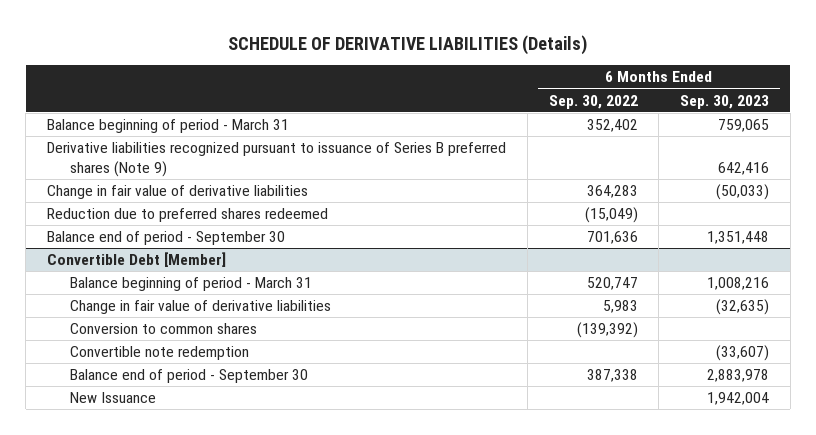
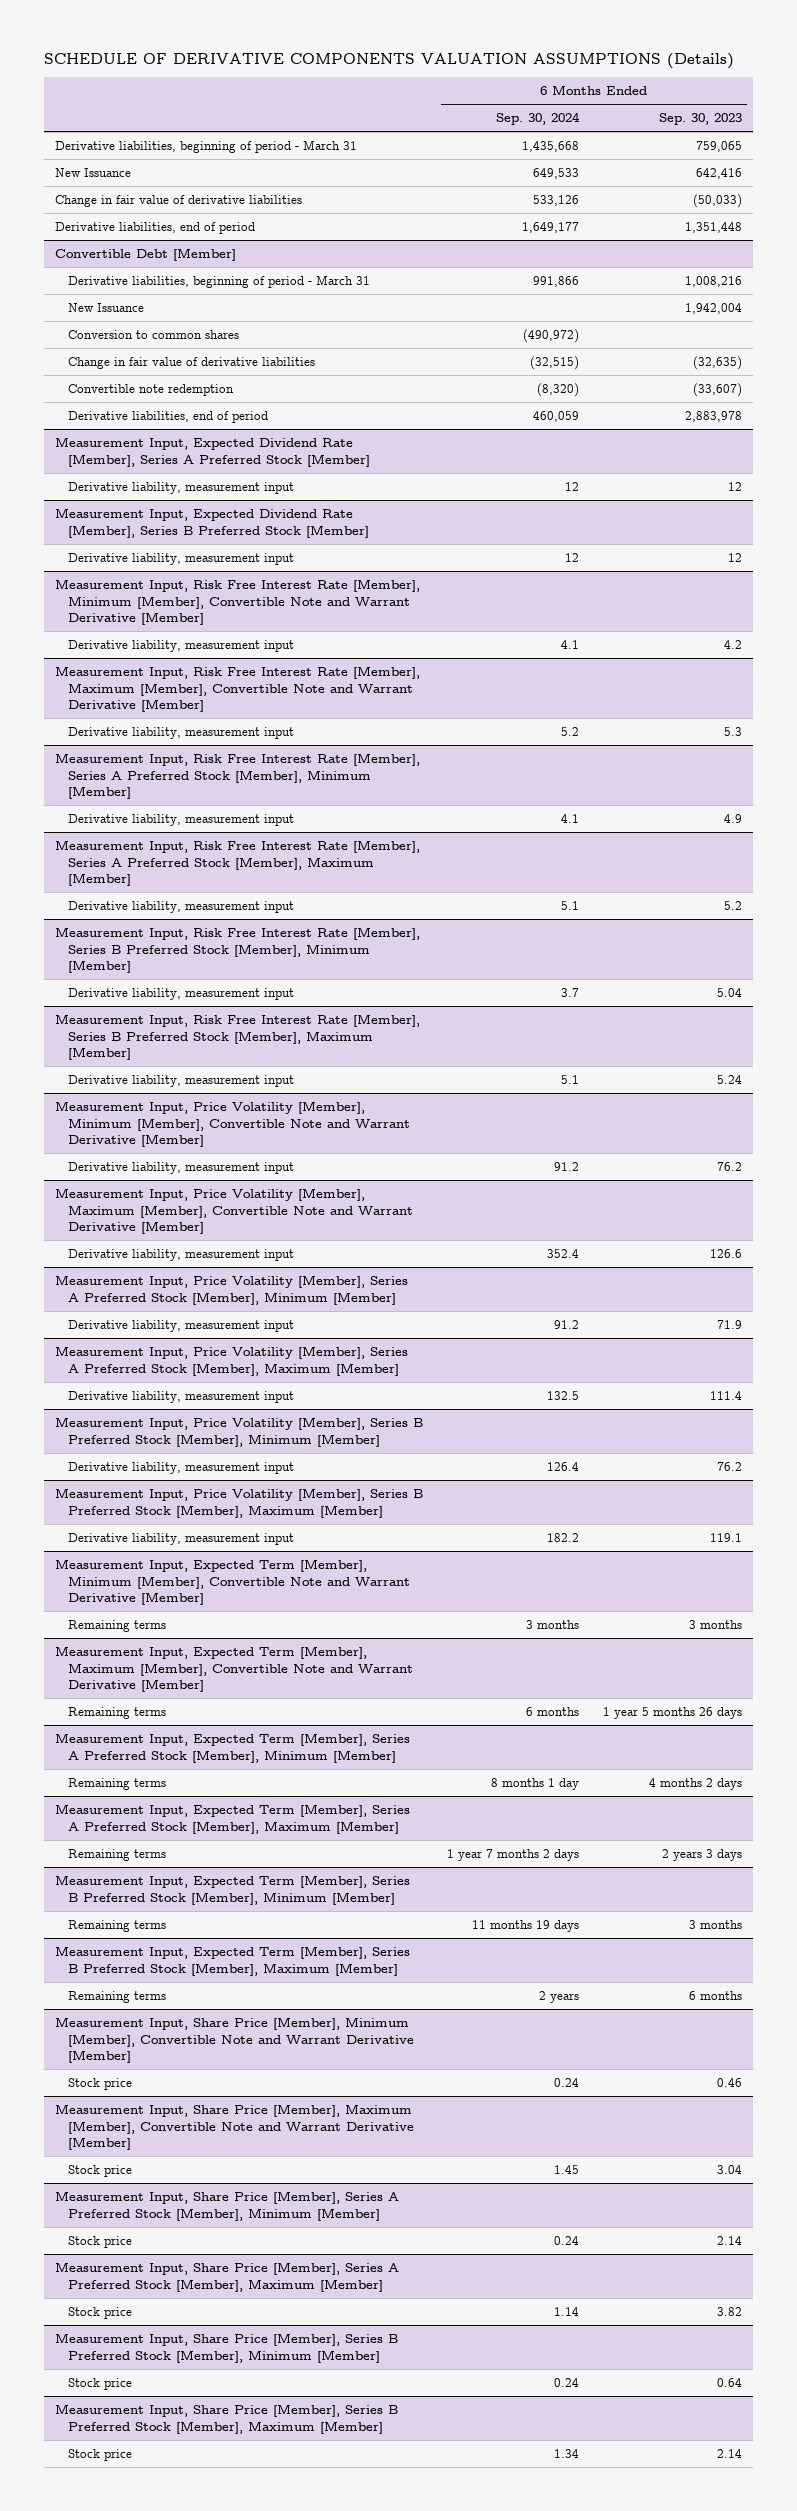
[228,34,588,55] SCHEDULE OF DERIVATIVE LIABILITIES (Details) -> [43,53,734,70] SCHEDULE OF DERIVATIVE COMPONENTS VALUATION ASSUMPTIONS (Details)
[548,94,638,109] Sep. 30, 2022 -> none
none -> [495,112,580,126] Sep. 30, 2024
[47,119,290,134] Balance beginning of period - March 31 -> [55,140,358,154] Derivative liabilities, beginning of period - March 31
[47,142,507,177] Derivative liabilities recognized pursuant to issuance of Series B preferred shares (Note 9) -> [55,168,132,178] New Issuance
[47,208,329,223] Reduction due to preferred shares redeemed -> none
[47,231,286,246] Balance end of period - September 30 -> [55,222,256,235] Derivative liabilities, end of period
[70,277,313,292] Balance beginning of period - March 31 -> [67,275,370,289] Derivative liabilities, beginning of period - March 31
[70,392,157,404] New Issuance -> [67,303,144,313] New Issuance
[70,300,332,315] Change in fair value of derivative liabilities -> [67,357,315,370] Change in fair value of derivative liabilities
[70,369,309,384] Balance end of period - September 30 -> [67,411,268,424] Derivative liabilities, end of period
none -> [55,437,370,467] Measurement Input, Expected Dividend Rate [Member], Series A Preferred Stock [Member]
none -> [67,482,294,495] Derivative liability, measurement input
none -> [55,508,369,538] Measurement Input, Expected Dividend Rate [Member], Series B Preferred Stock [Member]
none -> [67,553,294,566] Derivative liability, measurement input
none -> [55,579,421,626] Measurement Input, Risk Free Interest Rate [Member], Minimum [Member], Convertible Note and Warrant Derivative [Member]
none -> [67,640,294,653] Derivative liability, measurement input
none -> [55,666,421,713] Measurement Input, Risk Free Interest Rate [Member], Maximum [Member], Convertible Note and Warrant Derivative [Member]
none -> [67,727,294,740] Derivative liability, measurement input
none -> [55,753,421,800] Measurement Input, Risk Free Interest Rate [Member], Series A Preferred Stock [Member], Minimum [Member]
none -> [67,814,294,827] Derivative liability, measurement input
none -> [55,840,421,887] Measurement Input, Risk Free Interest Rate [Member], Series A Preferred Stock [Member], Maximum [Member]
none -> [67,901,294,914] Derivative liability, measurement input
none -> [55,927,421,974] Measurement Input, Risk Free Interest Rate [Member], Series B Preferred Stock [Member], Minimum [Member]
none -> [67,988,294,1001] Derivative liability, measurement input
none -> [55,1014,421,1061] Measurement Input, Risk Free Interest Rate [Member], Series B Preferred Stock [Member], Maximum [Member]
none -> [67,1075,294,1088] Derivative liability, measurement input
none -> [55,1101,410,1148] Measurement Input, Price Volatility [Member], Minimum [Member], Convertible Note and Warrant Derivative [Member]
none -> [67,1162,294,1175] Derivative liability, measurement input
none -> [55,1188,413,1235] Measurement Input, Price Volatility [Member], Maximum [Member], Convertible Note and Warrant Derivative [Member]
none -> [67,1249,294,1262] Derivative liability, measurement input
none -> [55,1275,409,1305] Measurement Input, Price Volatility [Member], Series A Preferred Stock [Member], Minimum [Member]
none -> [67,1320,294,1333] Derivative liability, measurement input
none -> [55,1346,409,1376] Measurement Input, Price Volatility [Member], Series A Preferred Stock [Member], Maximum [Member]
none -> [67,1391,294,1404] Derivative liability, measurement input
none -> [55,1417,424,1447] Measurement Input, Price Volatility [Member], Series B Preferred Stock [Member], Minimum [Member]
none -> [67,1462,294,1475] Derivative liability, measurement input
none -> [55,1488,424,1518] Measurement Input, Price Volatility [Member], Series B Preferred Stock [Member], Maximum [Member]
none -> [67,1533,294,1546] Derivative liability, measurement input
none -> [55,1559,410,1606] Measurement Input, Expected Term [Member], Minimum [Member], Convertible Note and Warrant Derivative [Member]
none -> [67,1620,166,1633] Remaining terms
none -> [55,1646,413,1693] Measurement Input, Expected Term [Member], Maximum [Member], Convertible Note and Warrant Derivative [Member]
none -> [67,1707,166,1720] Remaining terms
none -> [55,1733,411,1763] Measurement Input, Expected Term [Member], Series A Preferred Stock [Member], Minimum [Member]
none -> [67,1778,166,1791] Remaining terms
none -> [55,1804,411,1834] Measurement Input, Expected Term [Member], Series A Preferred Stock [Member], Maximum [Member]
none -> [67,1849,166,1862] Remaining terms
none -> [55,1875,411,1905] Measurement Input, Expected Term [Member], Series B Preferred Stock [Member], Minimum [Member]
none -> [67,1920,166,1933] Remaining terms
none -> [55,1946,411,1976] Measurement Input, Expected Term [Member], Series B Preferred Stock [Member], Maximum [Member]
none -> [67,1991,166,2004] Remaining terms
none -> [55,2017,414,2064] Measurement Input, Share Price [Member], Minimum [Member], Convertible Note and Warrant Derivative [Member]
none -> [67,2078,132,2091] Stock price
none -> [55,2104,414,2151] Measurement Input, Share Price [Member], Maximum [Member], Convertible Note and Warrant Derivative [Member]
none -> [67,2165,132,2178] Stock price
none -> [55,2191,400,2221] Measurement Input, Share Price [Member], Series A Preferred Stock [Member], Minimum [Member]
none -> [67,2236,132,2249] Stock price
none -> [55,2262,400,2292] Measurement Input, Share Price [Member], Series A Preferred Stock [Member], Maximum [Member]
none -> [67,2307,132,2320] Stock price
none -> [55,2333,399,2363] Measurement Input, Share Price [Member], Series B Preferred Stock [Member], Minimum [Member]
none -> [67,2378,132,2391] Stock price
none -> [55,2404,399,2434] Measurement Input, Share Price [Member], Series B Preferred Stock [Member], Maximum [Member]
none -> [67,2449,132,2462] Stock price

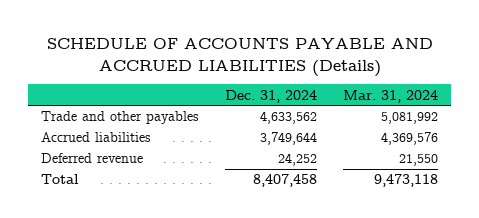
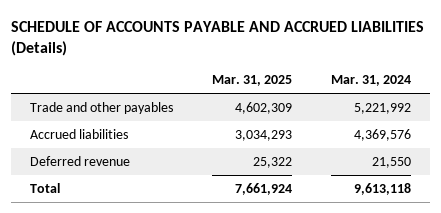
[225,89,318,103] Dec. 31, 2024 -> none
none -> [212,75,293,87] Mar. 31, 2025
[380,112,438,125] 5,081,992 -> [354,102,412,114] 5,221,992
[373,174,438,188] 9,473,118 -> [354,182,412,195] 9,613,118

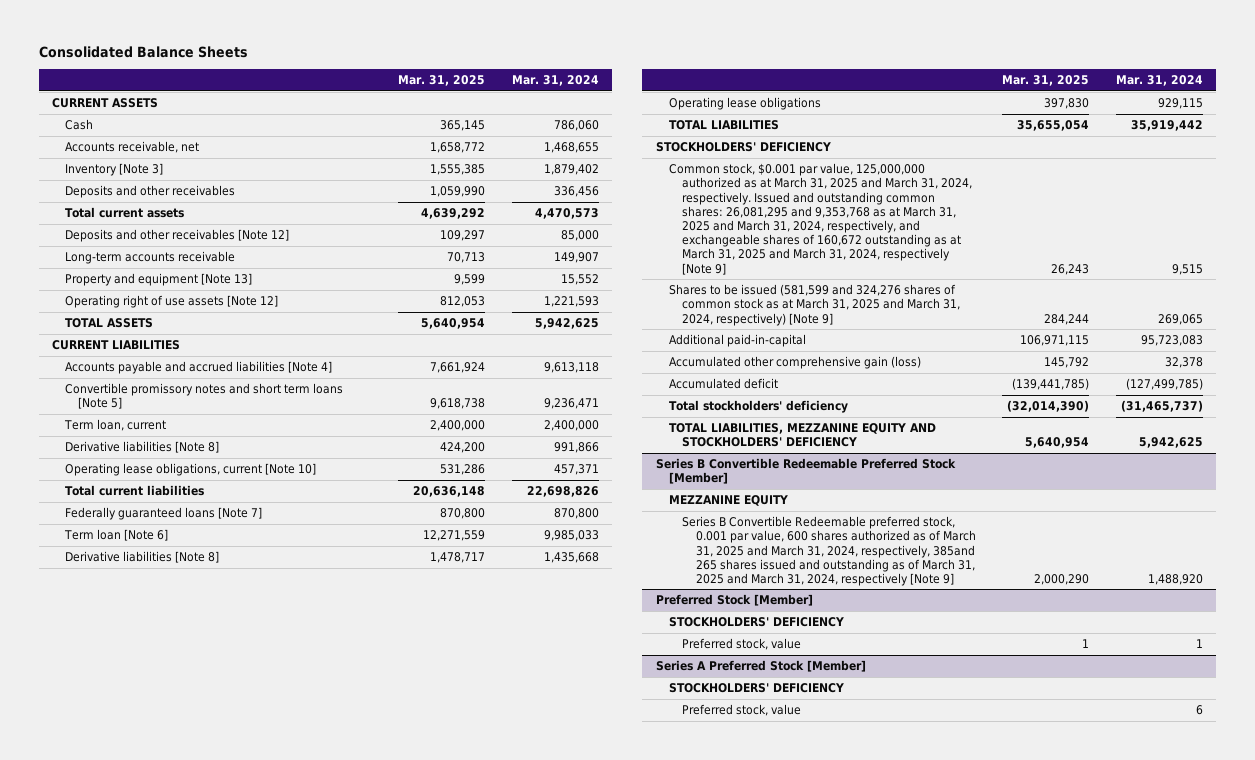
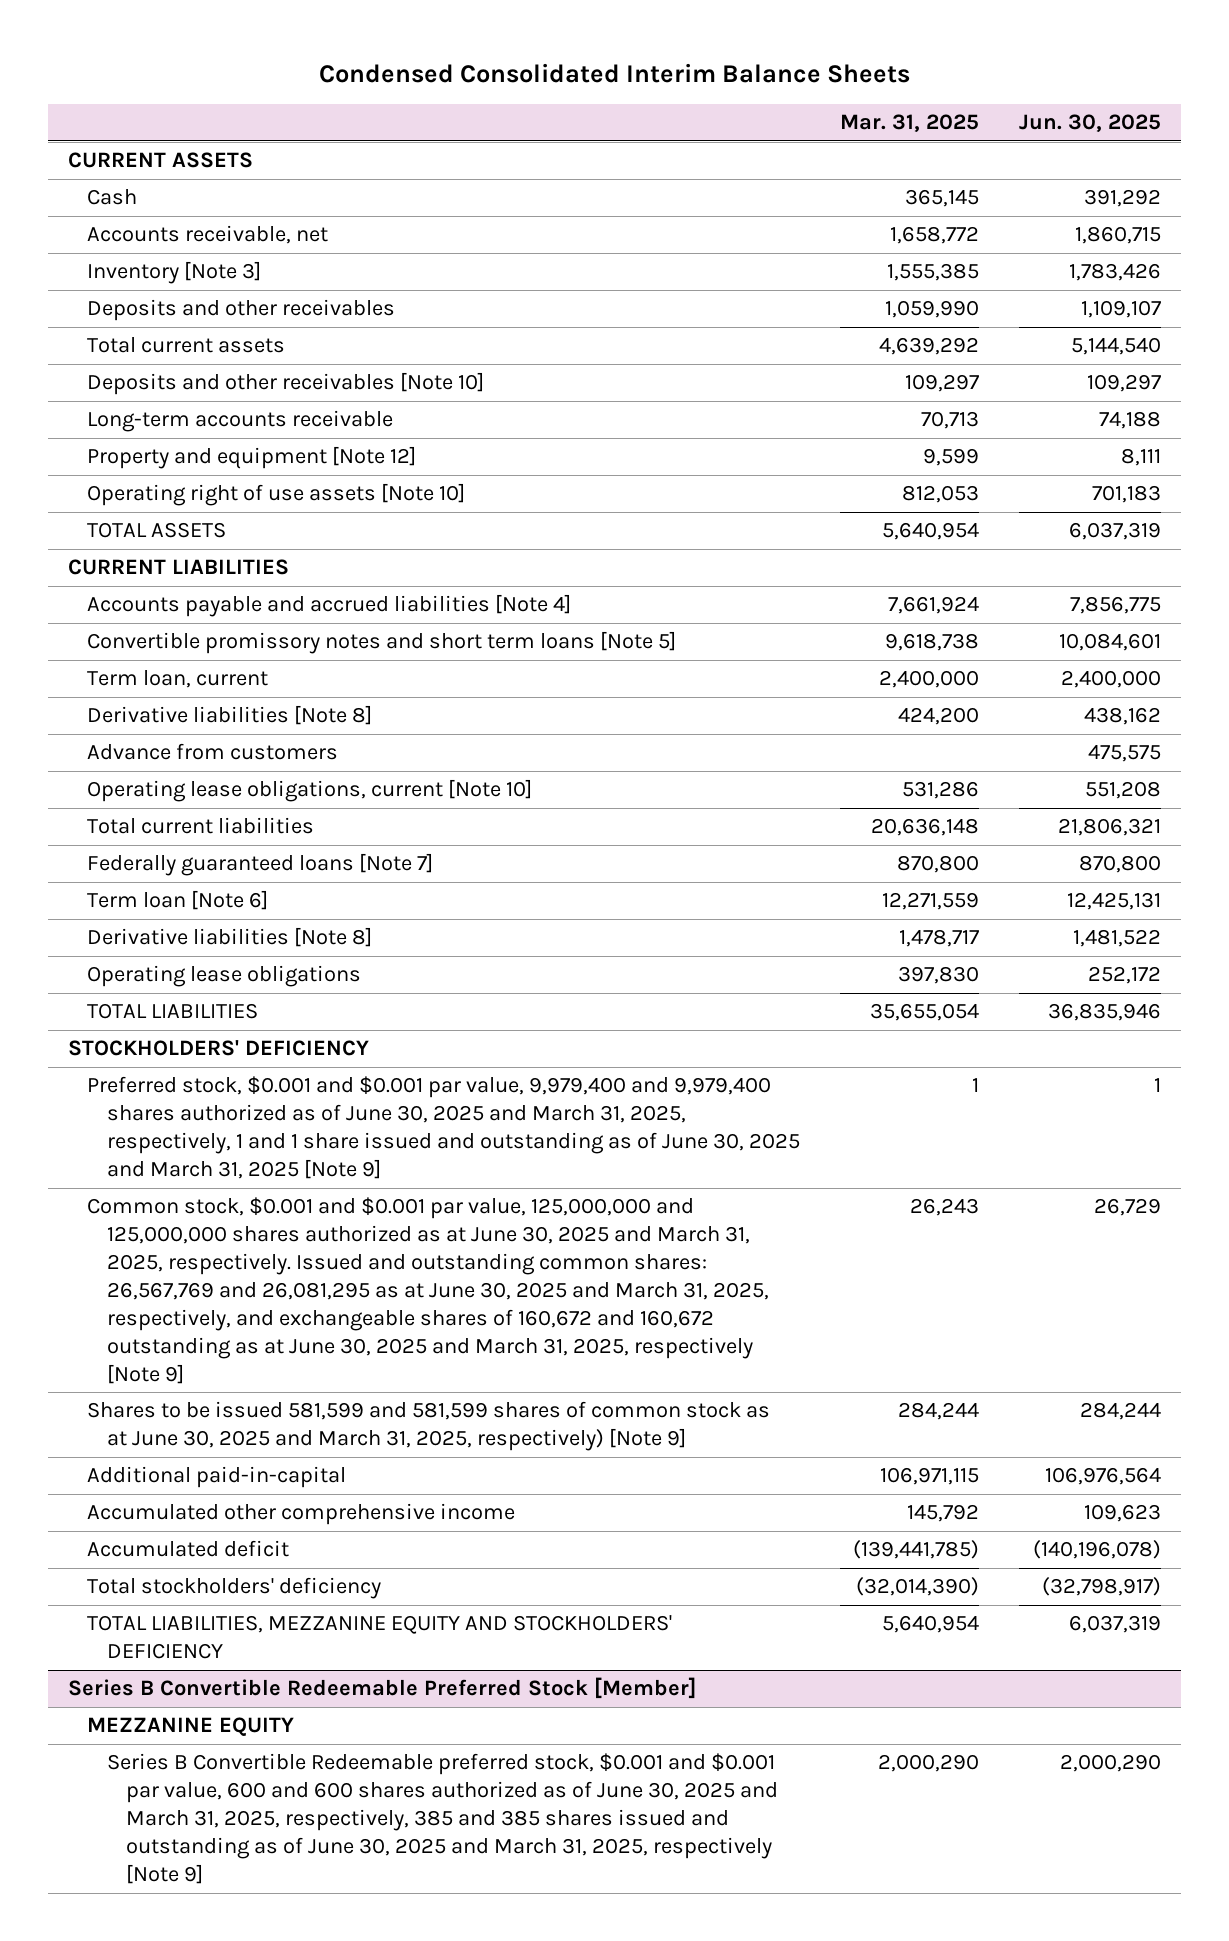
[38,46,248,59] Consolidated Balance Sheets -> [318,62,910,83] Condensed Consolidated Interim Balance Sheets
[512,75,600,87] Mar. 31, 2024 -> none
none -> [1019,114,1162,133] Jun. 30, 2025
[65,229,290,243] Deposits and other receivables [Note 12] -> [87,372,485,396] Deposits and other receivables [Note 10]
[65,273,253,287] Property and equipment [Note 13] -> [87,446,417,470] Property and equipment [Note 12]
[65,295,279,309] Operating right of use assets [Note 12] -> [87,483,466,507] Operating right of use assets [Note 10]
none -> [87,743,339,761] Advance from customers
none -> [87,1076,800,1180] Preferred stock, $0.001 and $0.001 par value, 9,979,400 and 9,979,400 shares authorized as of June 30, 2025 and March 31, 2025, respectively, 1 and 1 share issued and outstanding as of June 30, 2025 and March 31, 2025 [Note 9]
[669,163,973,275] Common stock, $0.001 par value, 125,000,000 authorized as at March 31, 2025 and March 31, 2024, respectively. Issued and outstanding common shares: 26,081,295 and 9,353,768 as at March 31, 2025 and March 31, 2024, respectively, and exchangeable shares of 160,672 outstanding as at March 31, 2025 and March 31, 2024, respectively [Note 9] -> [87,1197,769,1385] Common stock, $0.001 and $0.001 par value, 125,000,000 and 125,000,000 shares authorized as at June 30, 2025 and March 31, 2025, respectively. Issued and outstanding common shares: 26,567,769 and 26,081,295 as at June 30, 2025 and March 31, 2025, respectively, and exchangeable shares of 160,672 and 160,672 outstanding as at June 30, 2025 and March 31, 2025, respectively [Note 9]
[669,284,961,326] Shares to be issued (581,599 and 324,276 shares of common stock as at March 31, 2025 and March 31, 2024, respectively) [Note 9] -> [87,1401,771,1452] Shares to be issued 581,599 and 581,599 shares of common stock as at June 30, 2025 and March 31, 2025, respectively) [Note 9]
[669,356,922,370] Accumulated other comprehensive gain (loss) -> [87,1503,516,1526] Accumulated other comprehensive income
[655,594,813,607] Preferred Stock [Member] -> none
[669,617,845,628] STOCKHOLDERS' DEFICIENCY -> none
[682,638,802,651] Preferred stock, value -> none
[655,660,866,673] Series A Preferred Stock [Member] -> none
[669,683,845,694] STOCKHOLDERS' DEFICIENCY -> none
[682,704,802,717] Preferred stock, value -> none
[682,516,976,587] Series B Convertible Redeemable preferred stock, 0.001 par value, 600 shares authorized as of March 31, 2025 and March 31, 2024, respectively, 385and 265 shares issued and outstanding as of March 31, 2025 and March 31, 2024, respectively [Note 9] -> [106,1753,779,1885] Series B Convertible Redeemable preferred stock, $0.001 and $0.001 par value, 600 and 600 shares authorized as of June 30, 2025 and March 31, 2025, respectively, 385 and 385 shares issued and outstanding as of June 30, 2025 and March 31, 2025, respectively [Note 9]

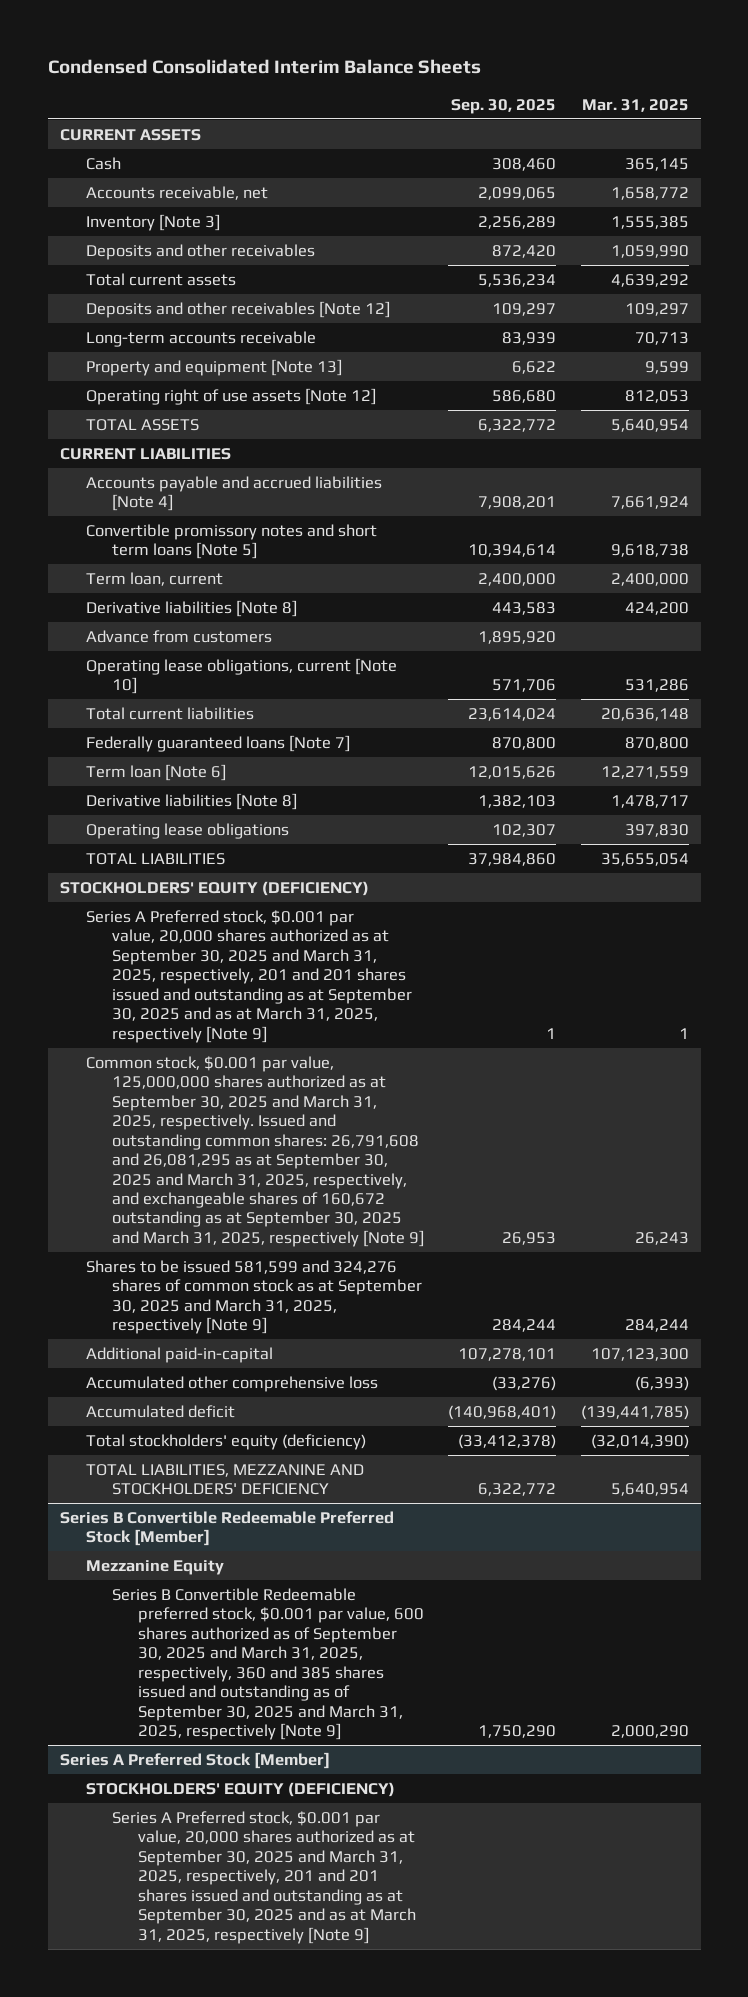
[1019,114,1162,133] Jun. 30, 2025 -> none
none -> [451,98,557,114] Sep. 30, 2025
[87,372,485,396] Deposits and other receivables [Note 10] -> [85,300,390,318] Deposits and other receivables [Note 12]
[87,446,417,470] Property and equipment [Note 12] -> [85,358,342,376] Property and equipment [Note 13]
[87,483,466,507] Operating right of use assets [Note 10] -> [85,387,376,405] Operating right of use assets [Note 12]
[67,1040,369,1057] STOCKHOLDERS' DEFICIENCY -> [59,880,369,896] STOCKHOLDERS' EQUITY (DEFICIENCY)
[87,1076,800,1180] Preferred stock, $0.001 and $0.001 par value, 9,979,400 and 9,979,400 shares authorized as of June 30, 2025 and March 31, 2025, respectively, 1 and 1 share issued and outstanding as of June 30, 2025 and March 31, 2025 [Note 9] -> [85,909,412,1043] Series A Preferred stock, $0.001 par value, 20,000 shares authorized as at September 30, 2025 and March 31, 2025, respectively, 201 and 201 shares issued and outstanding as at September 30, 2025 and as at March 31, 2025, respectively [Note 9]
[87,1197,769,1385] Common stock, $0.001 and $0.001 par value, 125,000,000 and 125,000,000 shares authorized as at June 30, 2025 and March 31, 2025, respectively. Issued and outstanding common shares: 26,567,769 and 26,081,295 as at June 30, 2025 and March 31, 2025, respectively, and exchangeable shares of 160,672 and 160,672 outstanding as at June 30, 2025 and March 31, 2025, respectively [Note 9] -> [85,1055,424,1247] Common stock, $0.001 par value, 125,000,000 shares authorized as at September 30, 2025 and March 31, 2025, respectively. Issued and outstanding common shares: 26,791,608 and 26,081,295 as at September 30, 2025 and March 31, 2025, respectively, and exchangeable shares of 160,672 outstanding as at September 30, 2025 and March 31, 2025, respectively [Note 9]
[87,1401,771,1452] Shares to be issued 581,599 and 581,599 shares of common stock as at June 30, 2025 and March 31, 2025, respectively) [Note 9] -> [85,1259,422,1335] Shares to be issued 581,599 and 324,276 shares of common stock as at September 30, 2025 and March 31, 2025, respectively [Note 9]
[879,1467,979,1486] 106,971,115 -> [590,1347,689,1361] 107,123,300
[87,1503,516,1526] Accumulated other comprehensive income -> [85,1375,378,1392] Accumulated other comprehensive loss
[906,1504,979,1523] 145,792 -> [634,1375,689,1391] (6,393)
[87,1577,382,1600] Total stockholders' deficiency -> [85,1433,366,1450] Total stockholders' equity (deficiency)
[87,1615,673,1660] TOTAL LIABILITIES, MEZZANINE EQUITY AND STOCKHOLDERS' DEFICIENCY -> [85,1463,364,1496] TOTAL LIABILITIES, MEZZANINE AND STOCKHOLDERS' DEFICIENCY
[87,1717,295,1737] MEZZANINE EQUITY -> [85,1559,224,1575] Mezzanine Equity
[106,1753,779,1885] Series B Convertible Redeemable preferred stock, $0.001 and $0.001 par value, 600 and 600 shares authorized as of June 30, 2025 and March 31, 2025, respectively, 385 and 385 shares issued and outstanding as of June 30, 2025 and March 31, 2025, respectively [Note 9] -> [111,1587,425,1740] Series B Convertible Redeemable preferred stock, $0.001 par value, 600 shares authorized as of September 30, 2025 and March 31, 2025, respectively, 360 and 385 shares issued and outstanding as of September 30, 2025 and March 31, 2025, respectively [Note 9]
none -> [59,1751,330,1769] Series A Preferred Stock [Member]
none -> [85,1781,395,1797] STOCKHOLDERS' EQUITY (DEFICIENCY)
none -> [111,1810,417,1944] Series A Preferred stock, $0.001 par value, 20,000 shares authorized as at September 30, 2025 and March 31, 2025, respectively, 201 and 201 shares issued and outstanding as at September 30, 2025 and as at March 31, 2025, respectively [Note 9]

